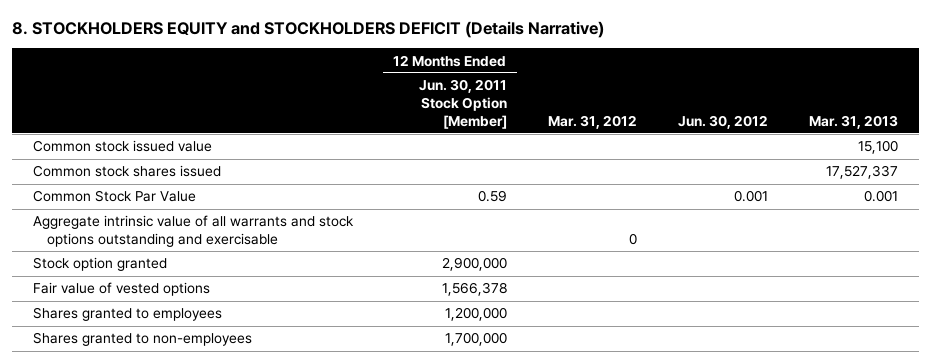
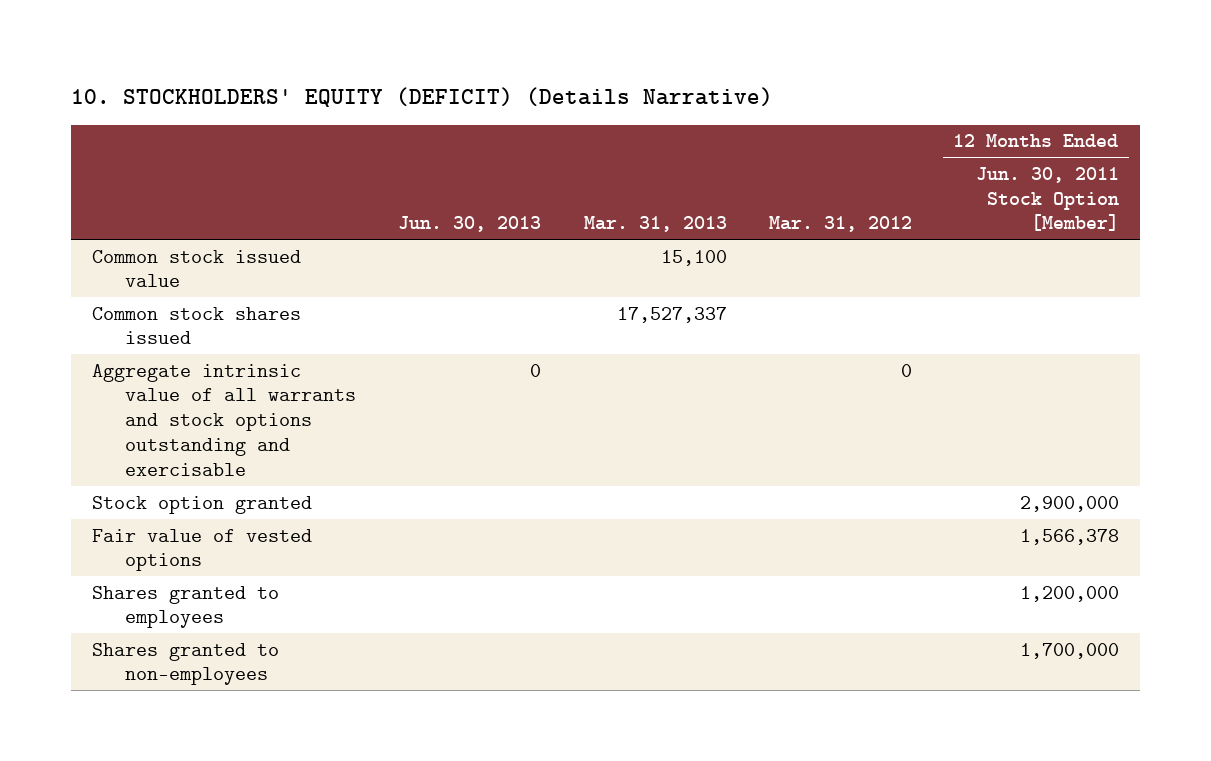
[11,21,604,39] 8. STOCKHOLDERS EQUITY and STOCKHOLDERS DEFICIT (Details Narrative) -> [71,86,774,107] 10. STOCKHOLDERS' EQUITY (DEFICIT) (Details Narrative)
[678,114,769,129] Jun. 30, 2012 -> none
none -> [398,216,542,233] Jun. 30, 2013
[32,190,196,203] Common Stock Par Value -> none

